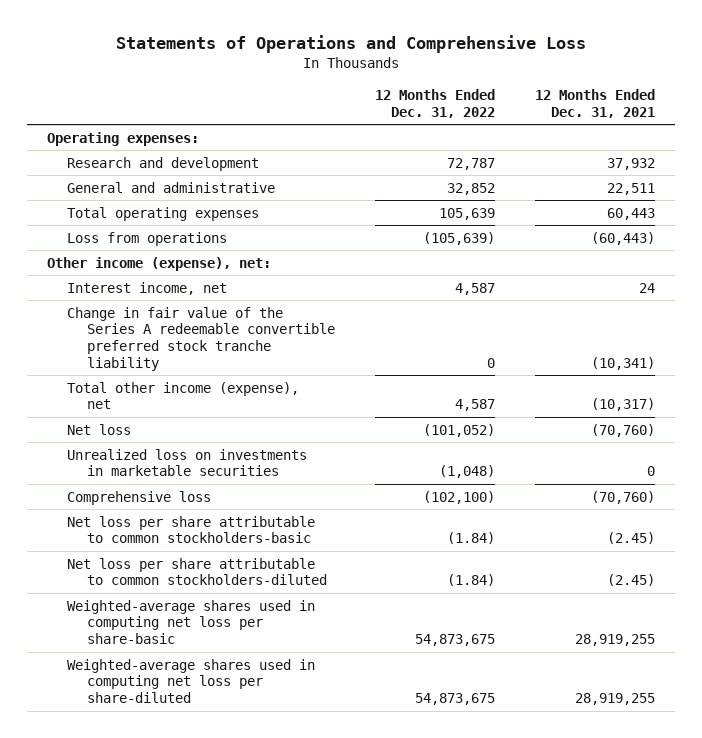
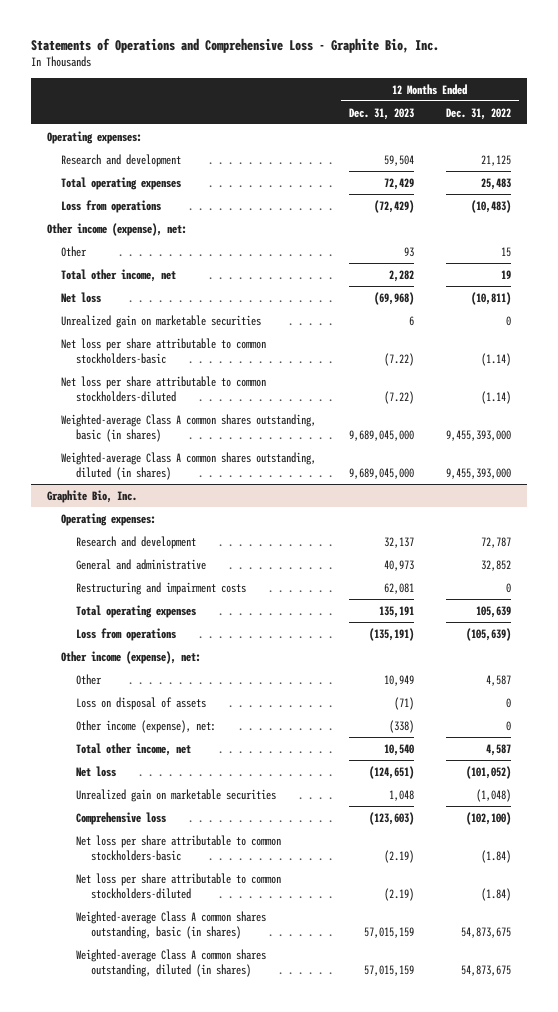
[115,35,586,54] Statements of Operations and Comprehensive Loss -> [30,37,439,53] Statements of Operations and Comprehensive Loss - Graphite Bio, Inc.
[534,89,655,118] 12 Months Ended Dec. 31, 2021 -> none
none -> [348,107,414,120] Dec. 31, 2023
none -> [61,153,182,167] Research and development
none -> [61,176,182,190] Total operating expenses
none -> [61,199,162,213] Loss from operations
none -> [46,222,187,236] Other income (expense), net:
none -> [61,245,88,257] Other
none -> [61,268,177,282] Total other income, net
none -> [61,291,102,303] Net loss
none -> [61,314,262,328] Unrealized gain on marketable securities
none -> [61,337,267,365] Net loss per share attributable to common stockholders-basic
none -> [61,375,267,403] Net loss per share attributable to common stockholders-diluted
none -> [61,413,317,443] Weighted-average Class A common shares outstanding, basic (in shares)
none -> [61,451,317,481] Weighted-average Class A common shares outstanding, diluted (in shares)
none -> [46,489,137,503] Graphite Bio, Inc.
none -> [61,512,157,526] Operating expenses:
none -> [76,581,247,595] Restructuring and impairment costs
[66,306,335,371] Change in fair value of the Series A redeemable convertible preferred stock tranche liability -> none
[66,281,227,295] Interest income, net -> [76,673,103,685] Other
none -> [76,696,207,710] Loss on disposal of assets
none -> [76,719,217,733] Other income (expense), net:
[66,381,299,410] Total other income (expense), net -> [76,742,192,756] Total other income, net
[66,448,307,477] Unrealized loss on investments in marketable securities -> [76,788,277,802] Unrealized gain on marketable securities
[66,599,315,645] Weighted-average shares used in computing net loss per share-basic -> [76,910,267,940] Weighted-average Class A common shares outstanding, basic (in shares)
[66,658,315,704] Weighted-average shares used in computing net loss per share-diluted -> [76,948,267,978] Weighted-average Class A common shares outstanding, diluted (in shares)

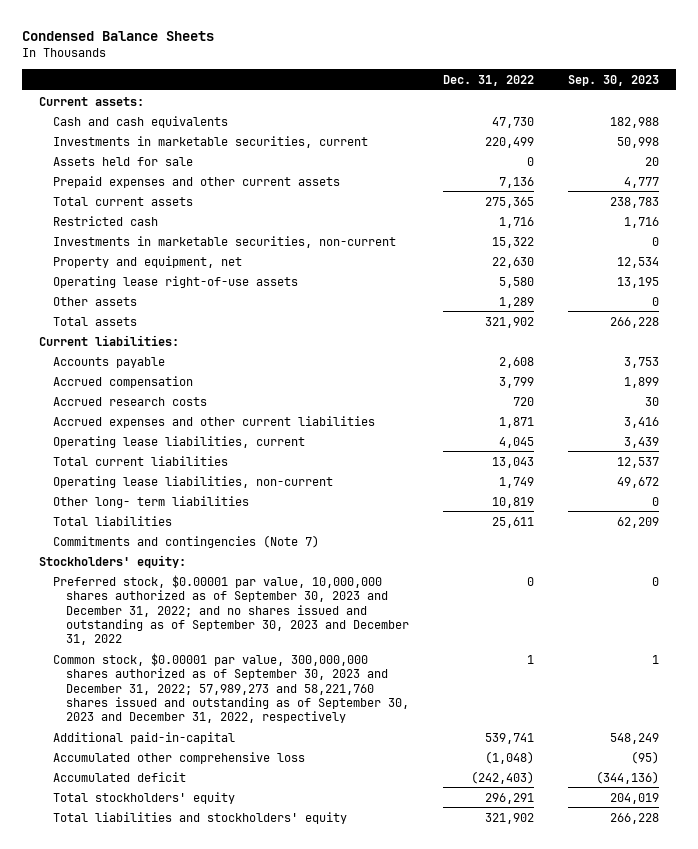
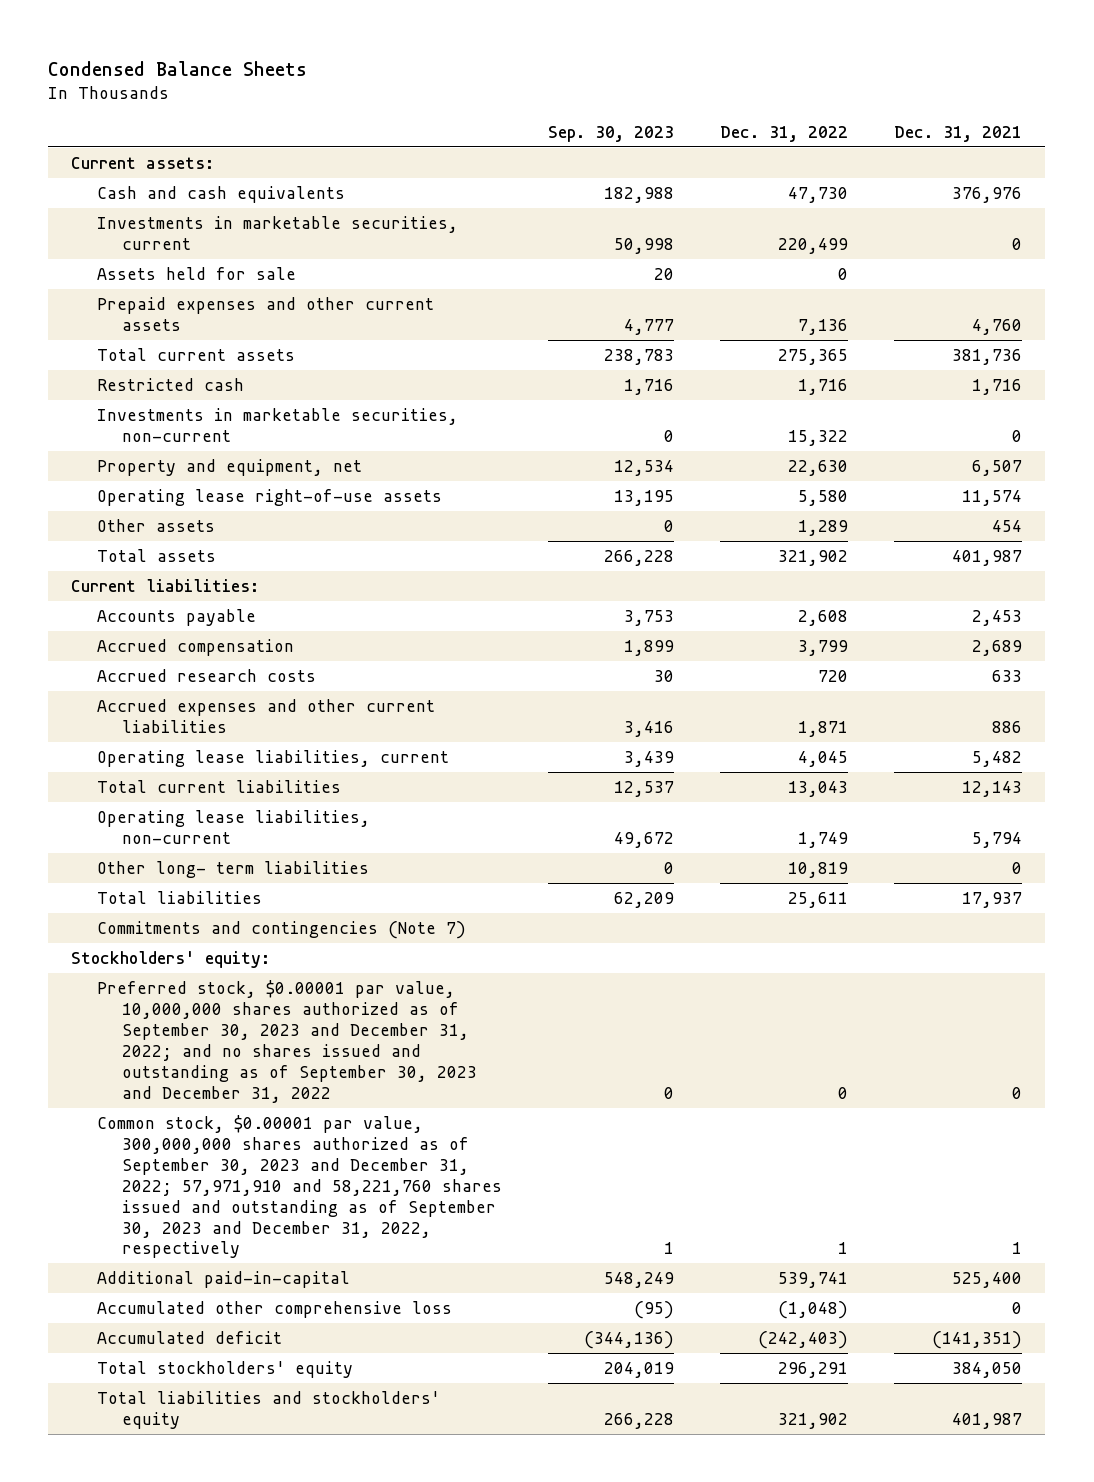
none -> [894,125,1023,142] Dec. 31, 2021
[52,652,410,724] Common stock, $0.00001 par value, 300,000,000 shares authorized as of September 30, 2023 and December 31, 2022; 57,989,273 and 58,221,760 shares issued and outstanding as of September 30, 2023 and December 31, 2022, respectively -> [96,1115,503,1259] Common stock, $0.00001 par value, 300,000,000 shares authorized as of September 30, 2023 and December 31, 2022; 57,971,910 and 58,221,760 shares issued and outstanding as of September 30, 2023 and December 31, 2022, respectively

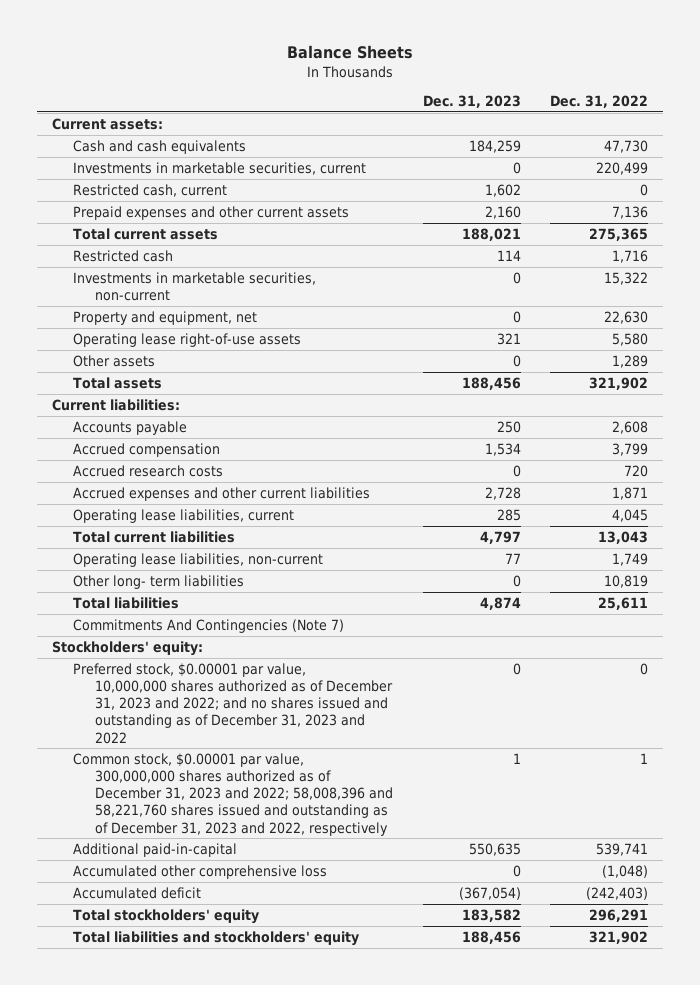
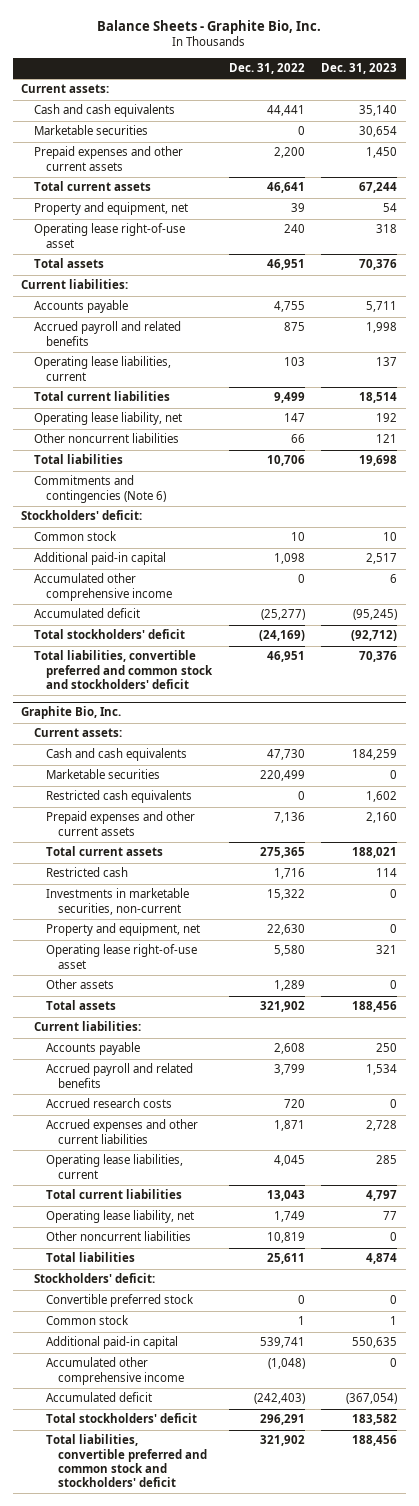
[286,45,413,60] Balance Sheets -> [97,19,322,34] Balance Sheets - Graphite Bio, Inc.
none -> [33,104,175,118] Cash and cash equivalents
none -> [33,125,148,136] Marketable securities
none -> [33,146,183,171] Prepaid expenses and other current assets
none -> [33,181,151,192] Total current assets
none -> [33,202,188,216] Property and equipment, net
none -> [33,223,185,248] Operating lease right-of-use asset
none -> [33,258,104,269] Total assets
none -> [21,279,129,290] Current liabilities:
none -> [33,300,128,314] Accounts payable
none -> [33,321,181,346] Accrued payroll and related benefits
none -> [33,356,171,381] Operating lease liabilities, current
none -> [33,391,170,402] Total current liabilities
none -> [33,412,182,426] Operating lease liability, net
none -> [33,433,179,444] Other noncurrent liabilities
none -> [33,454,123,465] Total liabilities
none -> [33,475,166,503] Commitments and contingencies (Note 6)
none -> [21,510,143,521] Stockholders' deficit:
none -> [33,531,117,542] Common stock
none -> [33,552,166,566] Additional paid-in capital
none -> [33,573,172,601] Accumulated other comprehensive income
none -> [33,608,140,619] Accumulated deficit
none -> [33,629,185,640] Total stockholders' deficit
none -> [33,650,213,689] Total liabilities, convertible preferred and common stock and stockholders' deficit
none -> [21,706,122,720] Graphite Bio, Inc.
none -> [33,728,122,738] Current assets:
[73,161,367,175] Investments in marketable securities, current -> [45,769,160,780] Marketable securities
[73,183,228,197] Restricted cash, current -> [45,790,192,804] Restricted cash equivalents
[73,332,302,347] Operating lease right-of-use assets -> [45,944,197,969] Operating lease right-of-use asset
[73,442,221,457] Accrued compensation -> [45,1063,193,1088] Accrued payroll and related benefits
[73,552,324,567] Operating lease liabilities, non-current -> [45,1210,194,1224] Operating lease liability, net
[73,574,245,589] Other long- term liabilities -> [45,1231,191,1242] Other noncurrent liabilities
[73,618,345,633] Commitments And Contingencies (Note 7) -> none
[51,640,203,656] Stockholders' equity: -> [33,1273,155,1284] Stockholders' deficit:
[73,662,394,744] Preferred stock, $0.00001 par value, 10,000,000 shares authorized as of December 31, 2023 and 2022; and no shares issued and outstanding as of December 31, 2023 and 2022 -> [45,1294,194,1308] Convertible preferred stock
[73,752,394,836] Common stock, $0.00001 par value, 300,000,000 shares authorized as of December 31, 2023 and 2022; 58,008,396 and 58,221,760 shares issued and outstanding as of December 31, 2023 and 2022, respectively -> [45,1315,129,1326] Common stock
[73,842,238,857] Additional paid-in-capital -> [45,1336,178,1350] Additional paid-in capital
[73,864,328,879] Accumulated other comprehensive loss -> [45,1357,185,1385] Accumulated other comprehensive income
[73,908,260,924] Total stockholders' equity -> [45,1413,197,1424] Total stockholders' deficit
[73,930,360,946] Total liabilities and stockholders' equity -> [45,1434,208,1487] Total liabilities, convertible preferred and common stock and stockholders' deficit

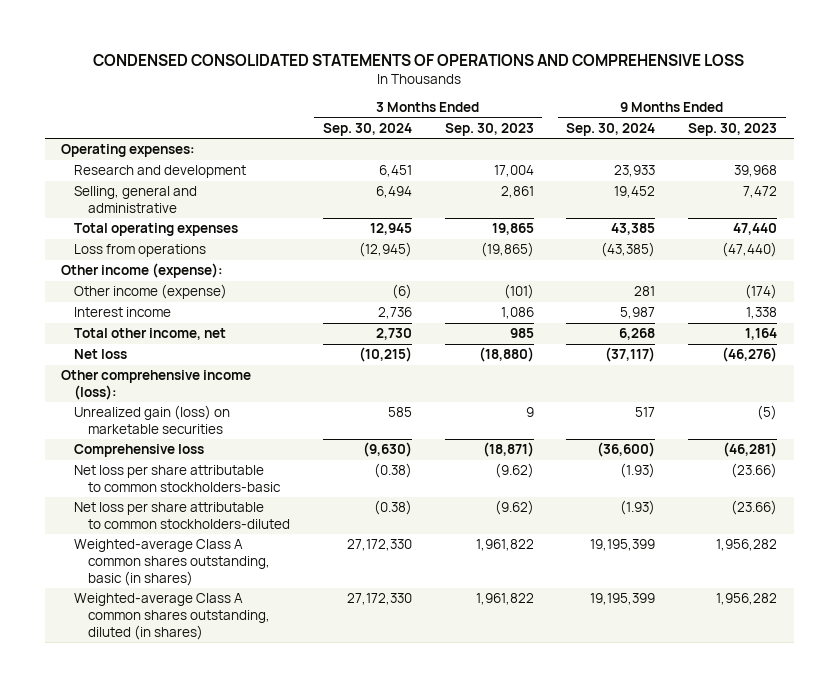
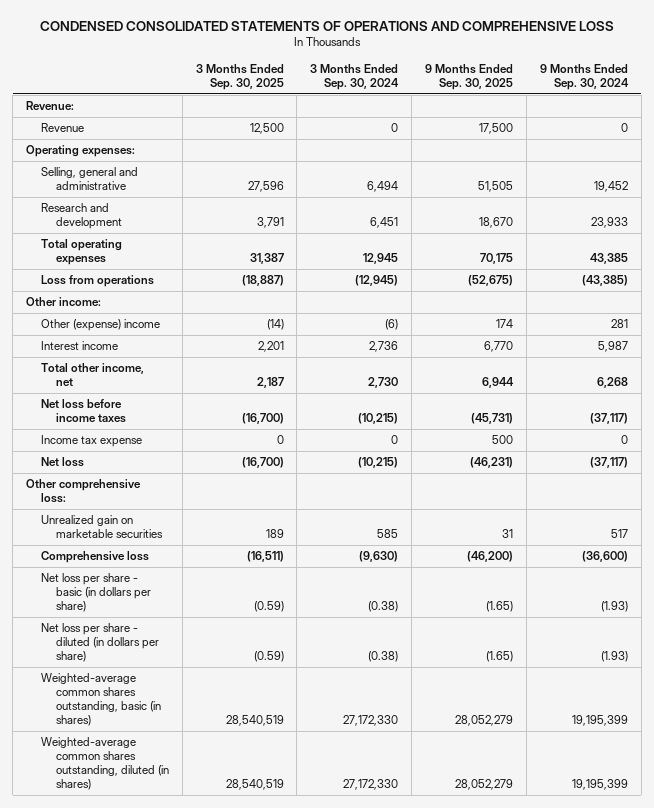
[444,122,534,136] Sep. 30, 2023 -> none
[688,122,778,136] Sep. 30, 2023 -> none
none -> [195,64,284,91] 3 Months Ended Sep. 30, 2025
none -> [425,64,514,91] 9 Months Ended Sep. 30, 2025
none -> [25,101,74,111] Revenue:
none -> [40,123,84,133] Revenue
[74,165,247,179] Research and development -> [40,203,122,230] Research and development
[61,263,224,279] Other income (expense): -> [25,297,101,307] Other income:
[74,284,228,300] Other income (expense) -> [40,319,160,332] Other (expense) income
none -> [40,399,126,424] Net loss before income taxes
none -> [40,435,142,448] Income tax expense
[61,370,252,400] Other comprehensive income (loss): -> [25,479,141,504] Other comprehensive loss:
[74,405,231,434] Unrealized gain (loss) on marketable securities -> [40,515,163,539] Unrealized gain on marketable securities
[74,465,281,492] Net loss per share attributable to common stockholders-basic -> [40,573,151,613] Net loss per share - basic (in dollars per share)
[74,502,290,529] Net loss per share attributable to common stockholders-diluted -> [40,623,159,663] Net loss per share - diluted (in dollars per share)
[74,539,270,586] Weighted-average Class A common shares outstanding, basic (in shares) -> [40,673,161,727] Weighted-average common shares outstanding, basic (in shares)
[74,593,270,640] Weighted-average Class A common shares outstanding, diluted (in shares) -> [40,737,169,791] Weighted-average common shares outstanding, diluted (in shares)

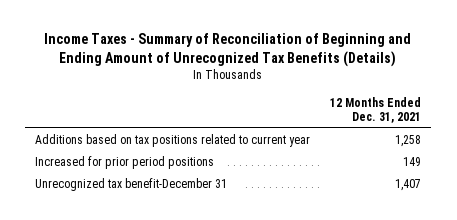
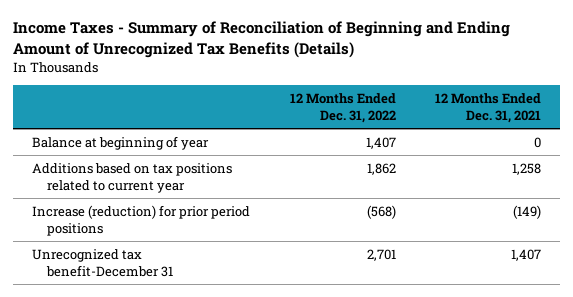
none -> [289,92,396,123] 12 Months Ended Dec. 31, 2022
none -> [32,135,210,150] Balance at beginning of year
[35,156,215,170] Increased for prior period positions -> [32,204,251,236] Increase (reduction) for prior period positions
[403,157,422,167] 149 -> [512,204,541,219] (149)

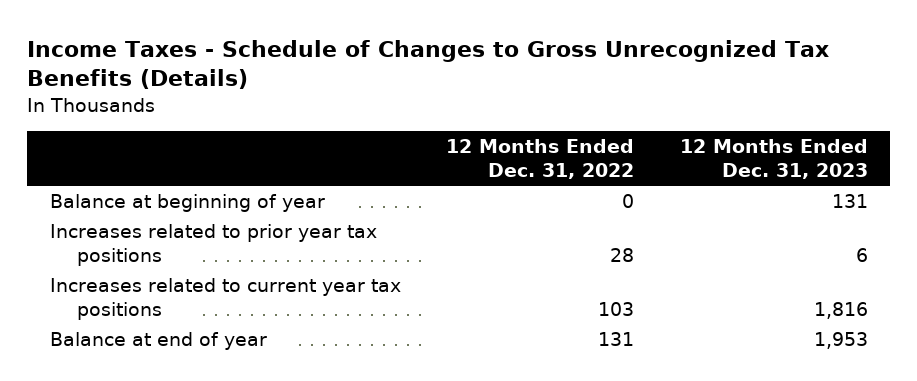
[12,21,510,58] Income Taxes - Summary of Reconciliation of Beginning and Ending Amount of Unrecognized Tax Benefits (Details) -> [26,39,829,90] Income Taxes - Schedule of Changes to Gross Unrecognized Tax Benefits (Details)
[434,92,541,123] 12 Months Ended Dec. 31, 2021 -> none
none -> [679,139,868,180] 12 Months Ended Dec. 31, 2023
[32,204,251,236] Increase (reduction) for prior period positions -> none
[32,248,174,277] Unrecognized tax benefit-December 31 -> none
[365,136,396,149] 1,407 -> [622,194,635,209] 0
none -> [49,224,377,266] Increases related to prior year tax positions
[32,162,233,193] Additions based on tax positions related to current year -> [49,278,401,320] Increases related to current year tax positions
[366,162,396,175] 1,862 -> [598,301,635,316] 103
none -> [49,332,267,351] Balance at end of year

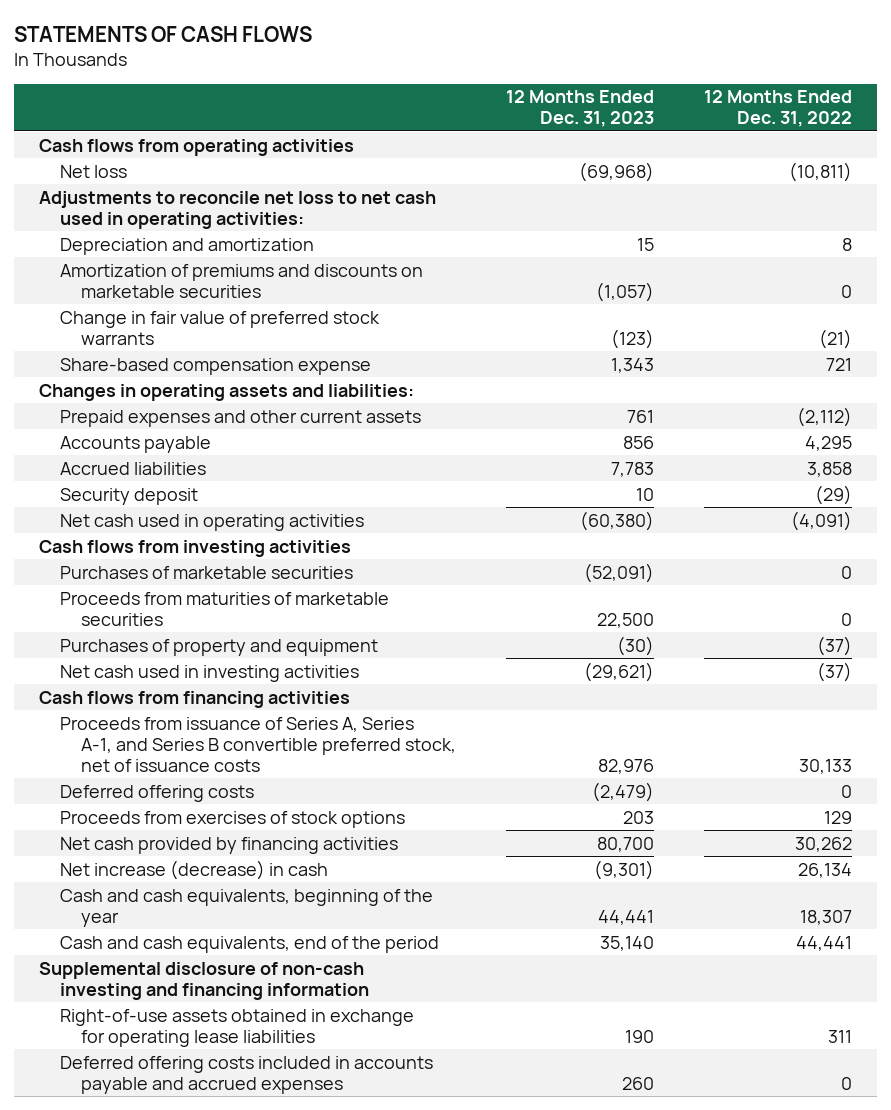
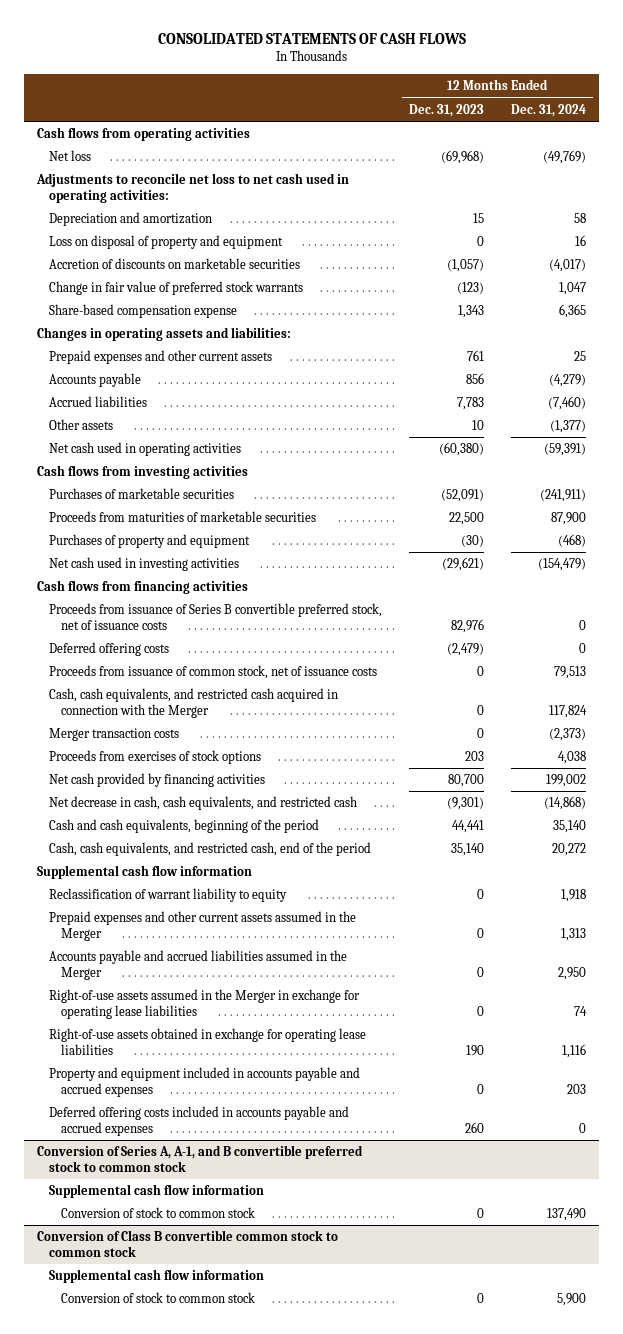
[14,25,313,42] STATEMENTS OF CASH FLOWS -> [157,32,466,44] CONSOLIDATED STATEMENTS OF CASH FLOWS
[704,90,853,128] 12 Months Ended Dec. 31, 2022 -> none
none -> [510,103,586,117] Dec. 31, 2024
none -> [48,235,283,250] Loss on disposal of property and equipment
[60,263,424,298] Amortization of premiums and discounts on marketable securities -> [48,258,300,270] Accretion of discounts on marketable securities
[60,487,199,505] Security deposit -> none
none -> [48,419,113,431] Other assets
[60,716,456,772] Proceeds from issuance of Series A, Series A-1, and Series B convertible preferred stock, net of issuance costs -> [48,603,382,630] Proceeds from issuance of Series B convertible preferred stock, net of issuance costs
none -> [48,665,377,680] Proceeds from issuance of common stock, net of issuance costs
none -> [48,688,338,718] Cash, cash equivalents, and restricted cash acquired in connection with the Merger
none -> [48,728,179,742] Merger transaction costs
[39,961,370,1000] Supplemental disclosure of non-cash investing and financing information -> none
[60,859,329,880] Net increase (decrease) in cash -> [48,796,357,811] Net decrease in cash, cash equivalents, and restricted cash
[60,888,434,927] Cash and cash equivalents, beginning of the year -> [48,819,319,834] Cash and cash equivalents, beginning of the period
[60,935,440,953] Cash and cash equivalents, end of the period -> [48,842,371,857] Cash, cash equivalents, and restricted cash, end of the period
none -> [37,865,253,880] Supplemental cash flow information
none -> [48,888,287,903] Reclassification of warrant liability to equity
none -> [48,911,356,941] Prepaid expenses and other current assets assumed in the Merger
none -> [48,950,347,980] Accounts payable and accrued liabilities assumed in the Merger
none -> [48,989,360,1019] Right-of-use assets assumed in the Merger in exchange for operating lease liabilities
none -> [48,1067,360,1097] Property and equipment included in accounts payable and accrued expenses
none -> [37,1145,364,1172] Conversion of Series A, A-1, and B convertible preferred stock to common stock
none -> [48,1184,264,1199] Supplemental cash flow information
none -> [60,1207,255,1219] Conversion of stock to common stock
none -> [37,1230,339,1257] Conversion of Class B convertible common stock to common stock
none -> [48,1269,264,1284] Supplemental cash flow information
none -> [60,1292,255,1304] Conversion of stock to common stock

